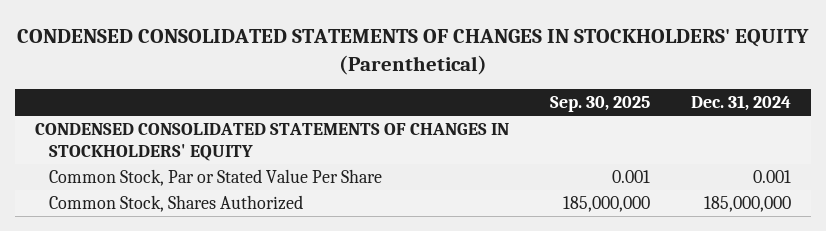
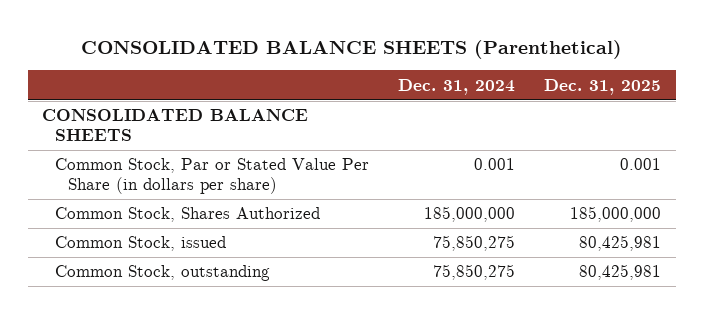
[16,28,809,75] CONDENSED CONSOLIDATED STATEMENTS OF CHANGES IN STOCKHOLDERS' EQUITY (Parenthetical) -> [80,39,622,59] CONSOLIDATED BALANCE SHEETS (Parenthetical)
[549,96,650,113] Sep. 30, 2025 -> none
none -> [544,78,662,95] Dec. 31, 2025
[35,123,510,162] CONDENSED CONSOLIDATED STATEMENTS OF CHANGES IN STOCKHOLDERS' EQUITY -> none
none -> [42,109,309,142] CONSOLIDATED BALANCE SHEETS
[49,169,383,187] Common Stock, Par or Stated Value Per Share -> [55,158,370,195] Common Stock, Par or Stated Value Per Share (in dollars per share)
none -> [55,236,227,252] Common Stock, issued
none -> [55,265,271,282] Common Stock, outstanding

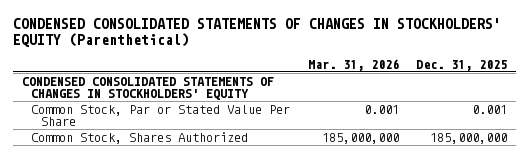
[80,39,622,59] CONSOLIDATED BALANCE SHEETS (Parenthetical) -> [12,18,501,48] CONDENSED CONSOLIDATED STATEMENTS OF CHANGES IN STOCKHOLDERS' EQUITY (Parenthetical)
[398,78,516,95] Dec. 31, 2024 -> none
none -> [307,58,399,71] Mar. 31, 2026
[42,109,309,142] CONSOLIDATED BALANCE SHEETS -> none
none -> [21,76,274,100] CONDENSED CONSOLIDATED STATEMENTS OF CHANGES IN STOCKHOLDERS' EQUITY
[55,158,370,195] Common Stock, Par or Stated Value Per Share (in dollars per share) -> [31,104,291,126] Common Stock, Par or Stated Value Per Share
[55,236,227,252] Common Stock, issued -> none
[55,265,271,282] Common Stock, outstanding -> none

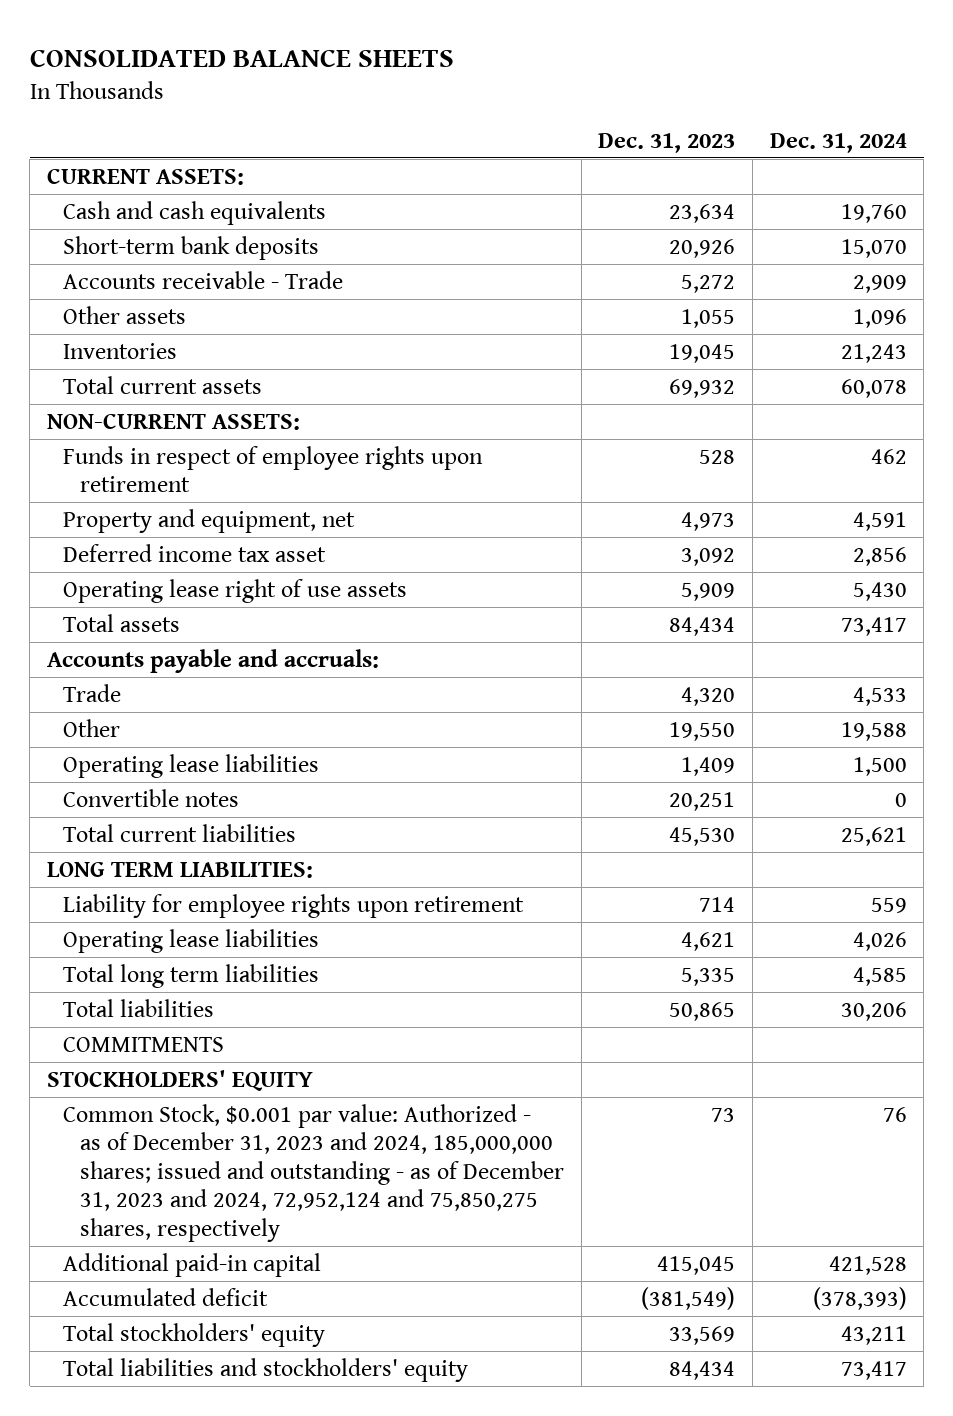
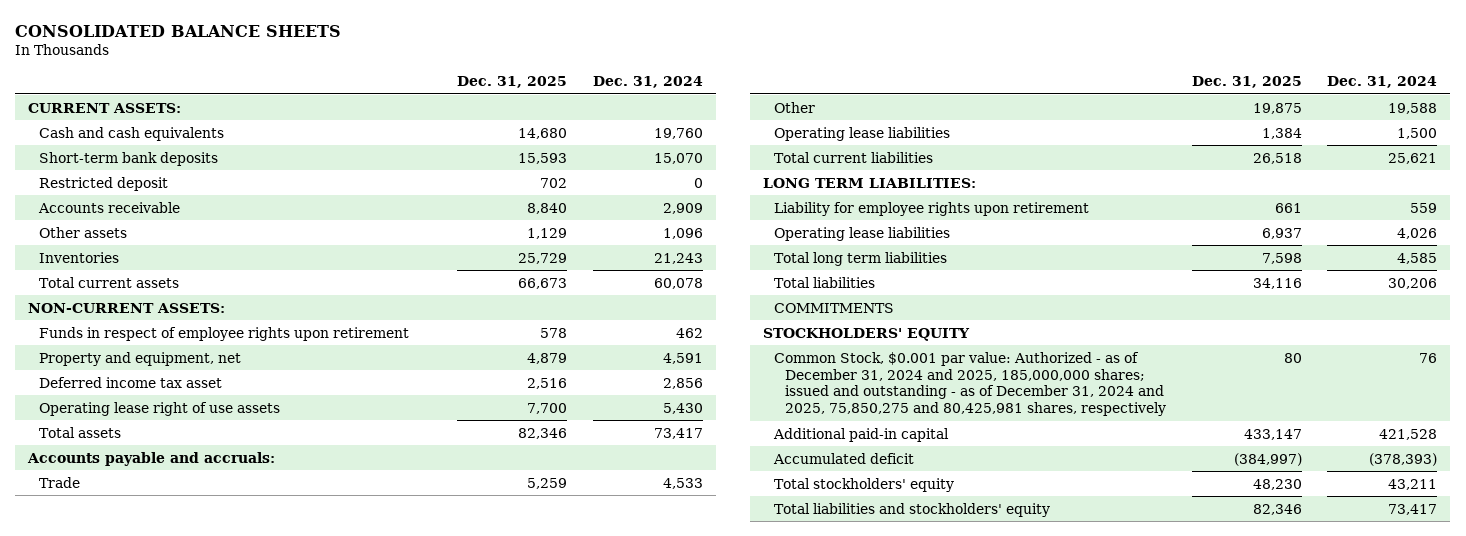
[598,132,736,153] Dec. 31, 2023 -> none
none -> [457,76,568,89] Dec. 31, 2025
none -> [39,176,169,191] Restricted deposit
[63,270,344,289] Accounts receivable - Trade -> [38,201,181,213] Accounts receivable
[63,788,240,807] Convertible notes -> none
[63,1103,565,1242] Common Stock, $0.001 par value: Authorized - as of December 31, 2023 and 2024, 185,000,000 shares; issued and outstanding - as of December 31, 2023 and 2024, 72,952,124 and 75,850,275 shares, respectively -> [773,351,1166,417] Common Stock, $0.001 par value: Authorized - as of December 31, 2024 and 2025, 185,000,000 shares; issued and outstanding - as of December 31, 2024 and 2025, 75,850,275 and 80,425,981 shares, respectively

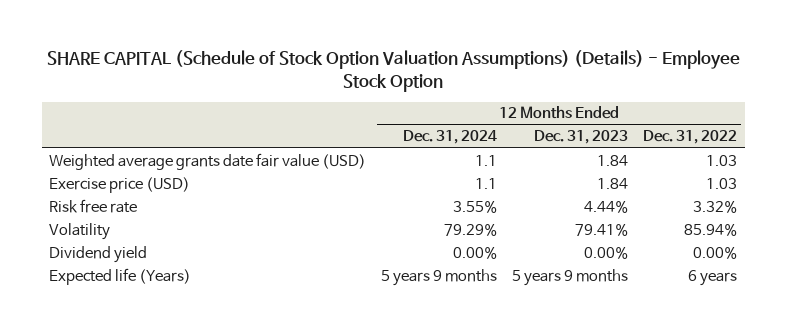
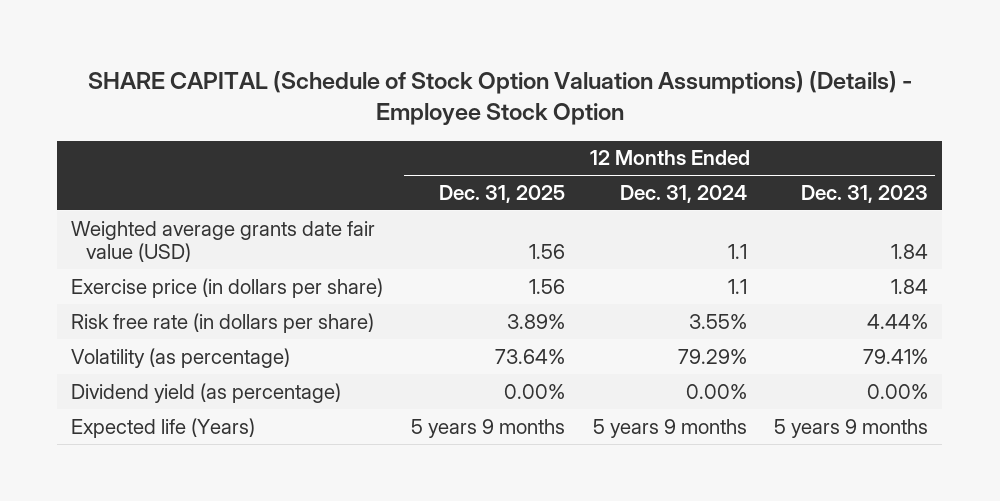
[643,130,738,145] Dec. 31, 2022 -> none
none -> [438,184,565,203] Dec. 31, 2025
[49,176,191,193] Exercise price (USD) -> [71,277,384,298] Exercise price (in dollars per share)
[49,198,138,213] Risk free rate -> [71,312,375,333] Risk free rate (in dollars per share)
[49,222,111,240] Volatility -> [71,347,291,368] Volatility (as percentage)
[49,245,148,263] Dividend yield -> [71,382,342,403] Dividend yield (as percentage)

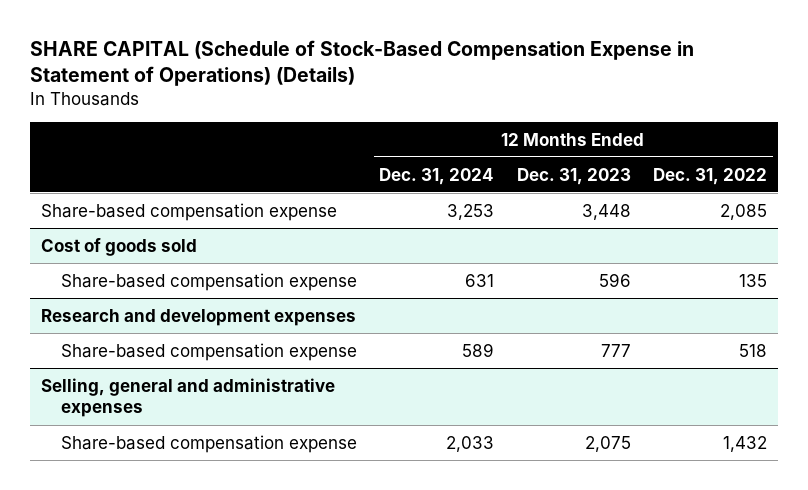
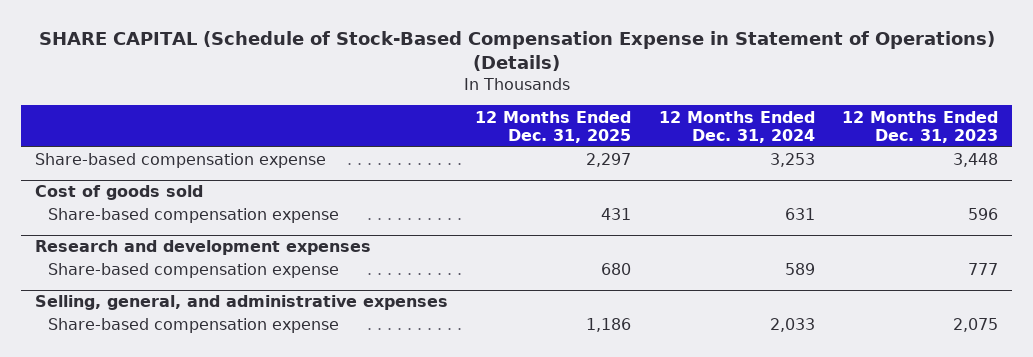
[653,167,768,185] Dec. 31, 2022 -> none
none -> [475,110,632,143] 12 Months Ended Dec. 31, 2025
[41,377,336,418] Selling, general and administrative expenses -> [34,295,448,311] Selling, general, and administrative expenses

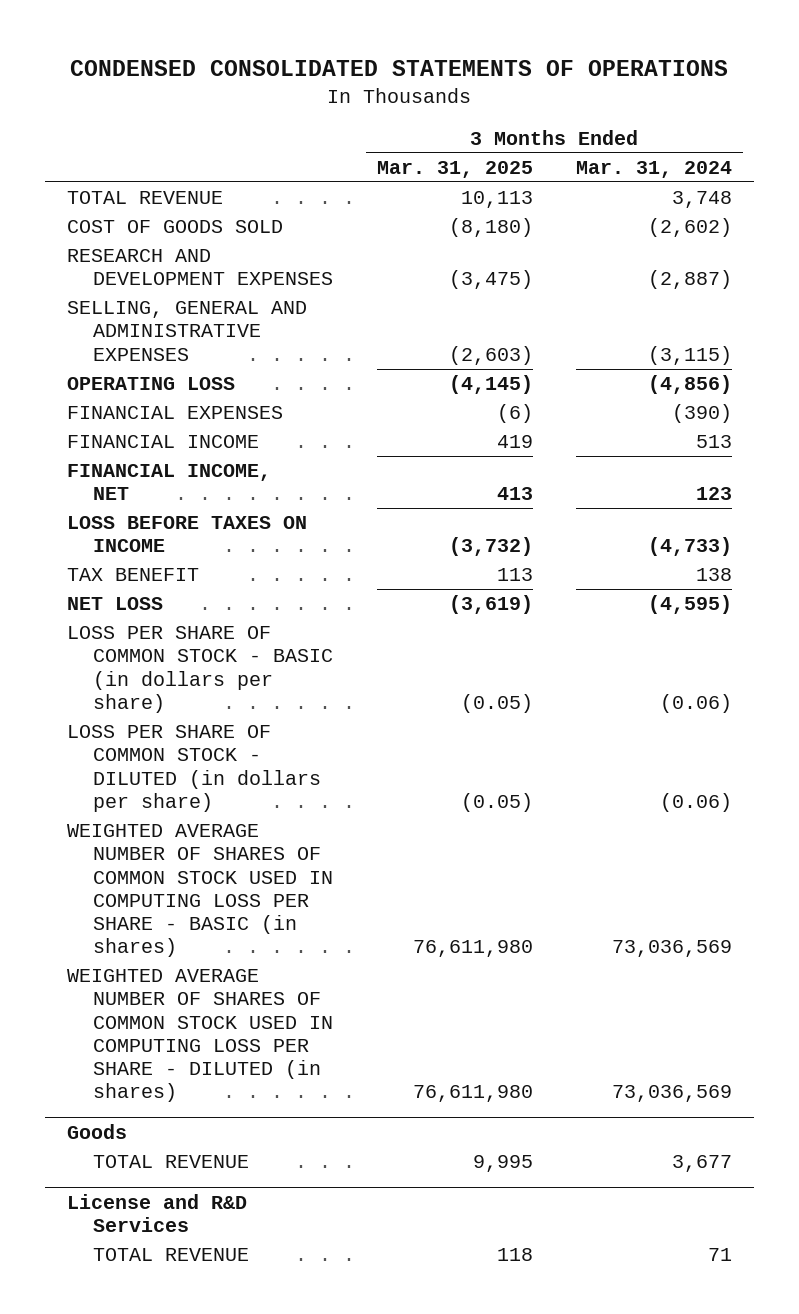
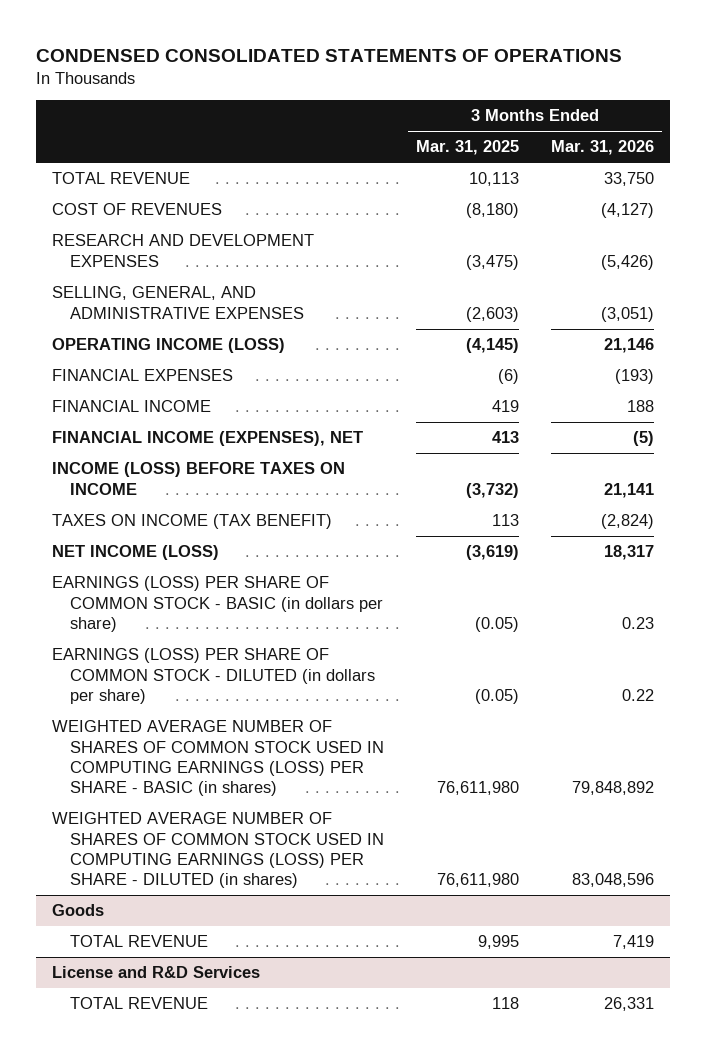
[576,160,733,178] Mar. 31, 2024 -> none
none -> [550,140,654,156] Mar. 31, 2026
[66,220,283,234] COST OF GOODS SOLD -> [52,203,223,216] COST OF REVENUES
[66,301,307,361] SELLING, GENERAL AND ADMINISTRATIVE EXPENSES -> [52,286,305,319] SELLING, GENERAL, AND ADMINISTRATIVE EXPENSES
[66,377,235,391] OPERATING LOSS -> [52,338,286,354] OPERATING INCOME (LOSS)
[66,464,271,501] FINANCIAL INCOME, NET -> [52,431,364,447] FINANCIAL INCOME (EXPENSES), NET
[66,516,307,553] LOSS BEFORE TAXES ON INCOME -> [52,462,346,495] INCOME (LOSS) BEFORE TAXES ON INCOME
[66,568,199,582] TAX BENEFIT -> [52,514,333,530] TAXES ON INCOME (TAX BENEFIT)
[66,597,163,611] NET LOSS -> [52,545,220,561] NET INCOME (LOSS)
[66,626,334,713] LOSS PER SHARE OF COMMON STOCK - BASIC (in dollars per share) -> [52,576,384,632] EARNINGS (LOSS) PER SHARE OF COMMON STOCK - BASIC (in dollars per share)
[66,725,322,812] LOSS PER SHARE OF COMMON STOCK - DILUTED (in dollars per share) -> [52,648,376,704] EARNINGS (LOSS) PER SHARE OF COMMON STOCK - DILUTED (in dollars per share)
[66,824,334,958] WEIGHTED AVERAGE NUMBER OF SHARES OF COMMON STOCK USED IN COMPUTING LOSS PER SHARE - BASIC (in shares) -> [52,720,385,797] WEIGHTED AVERAGE NUMBER OF SHARES OF COMMON STOCK USED IN COMPUTING EARNINGS (LOSS) PER SHARE - BASIC (in shares)
[66,969,334,1103] WEIGHTED AVERAGE NUMBER OF SHARES OF COMMON STOCK USED IN COMPUTING LOSS PER SHARE - DILUTED (in shares) -> [52,812,385,889] WEIGHTED AVERAGE NUMBER OF SHARES OF COMMON STOCK USED IN COMPUTING EARNINGS (LOSS) PER SHARE - DILUTED (in shares)

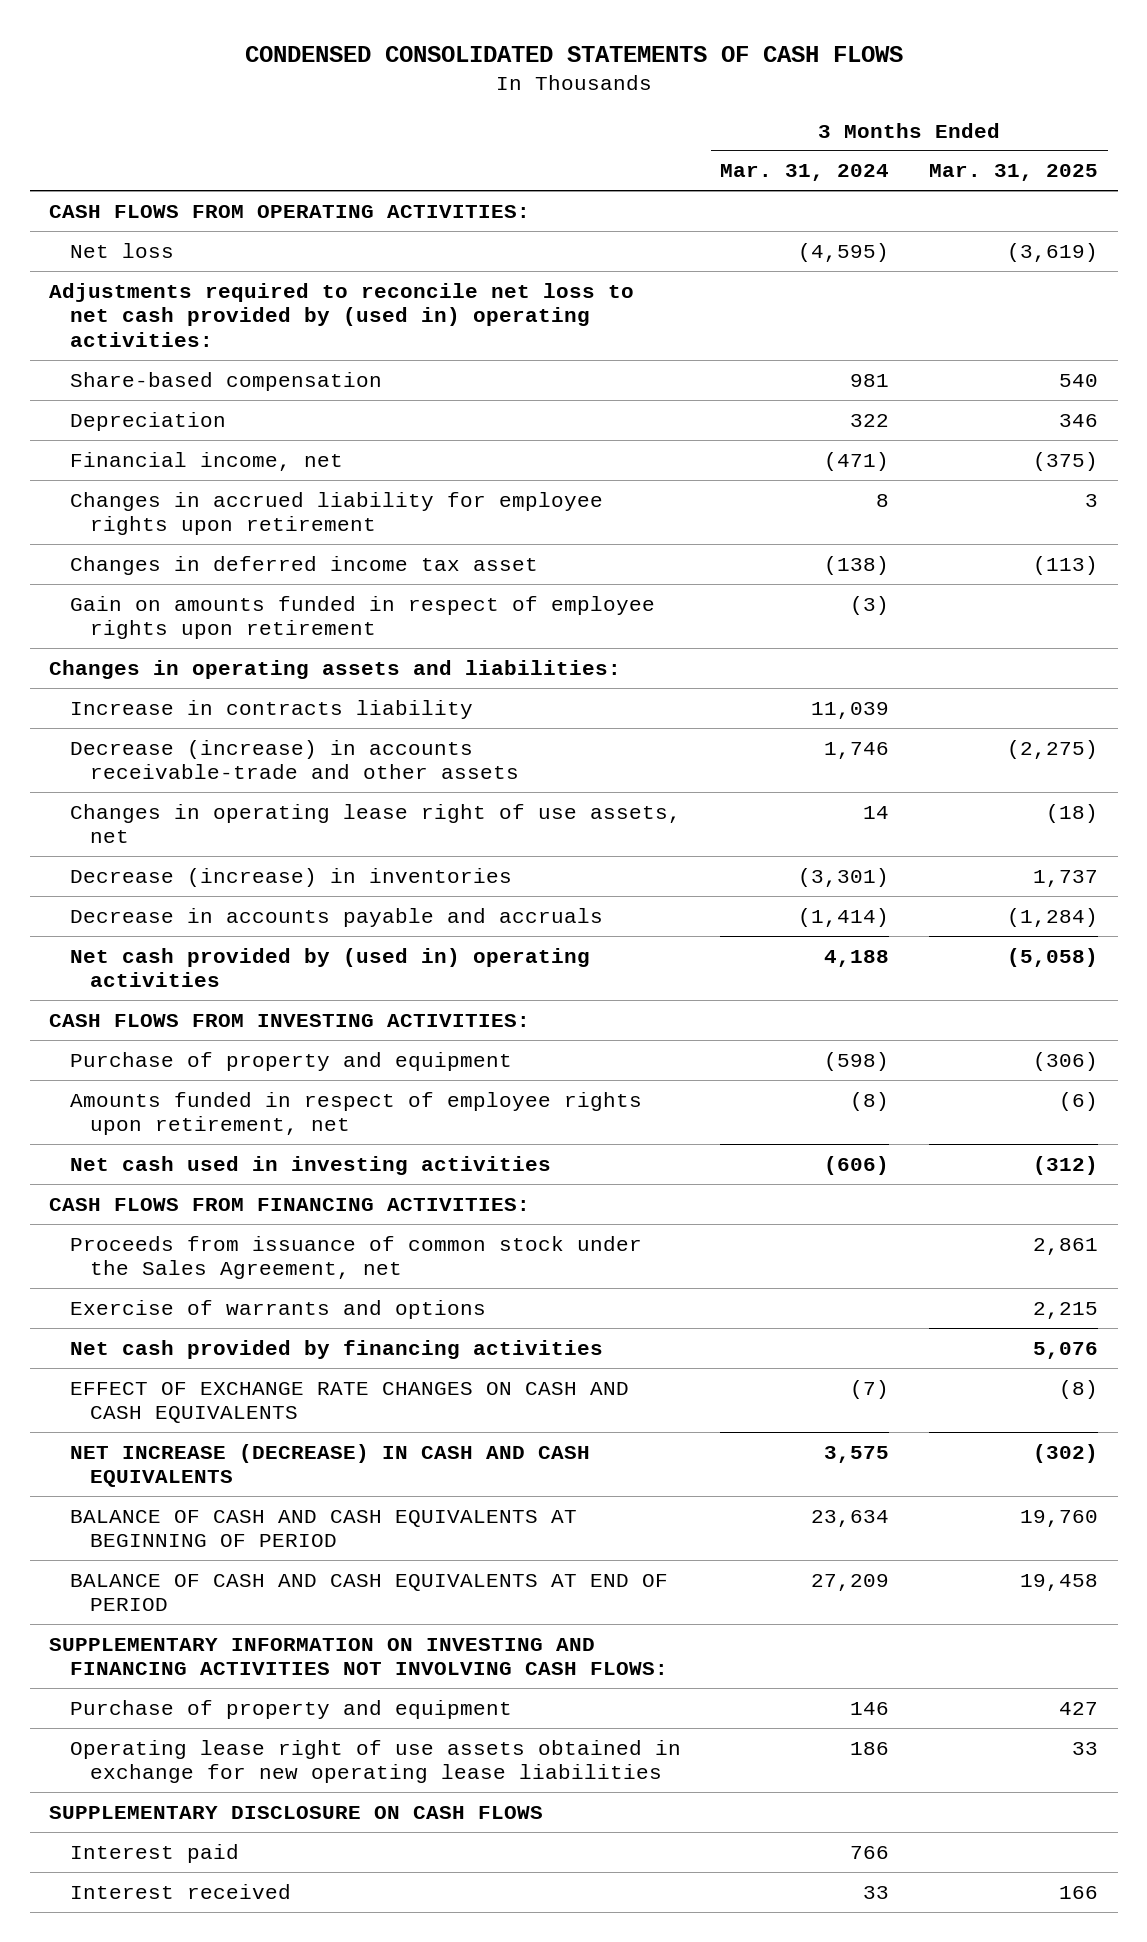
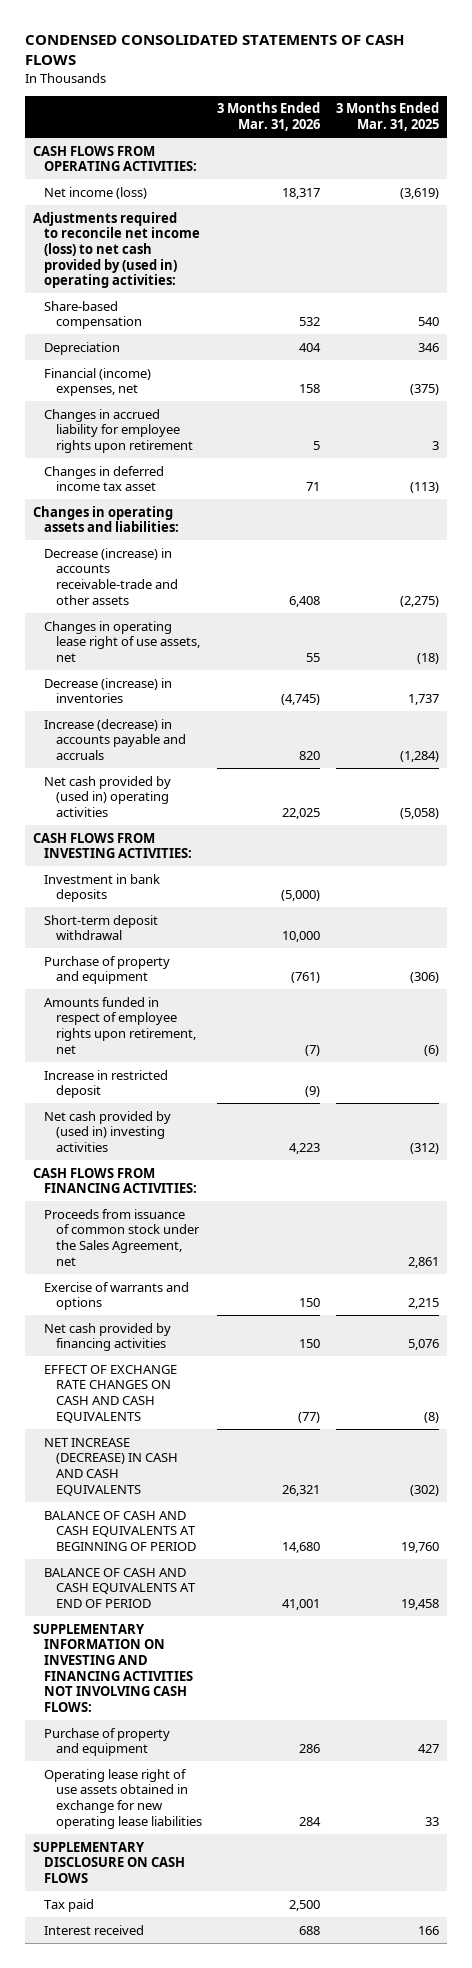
[720,164,890,182] Mar. 31, 2024 -> none
none -> [217,102,321,131] 3 Months Ended Mar. 31, 2026
[69,242,174,258] Net loss -> [44,186,148,199] Net income (loss)
[49,282,635,347] Adjustments required to reconcile net loss to net cash provided by (used in) operating activities: -> [32,211,201,289] Adjustments required to reconcile net income (loss) to net cash provided by (used in) operating activities:
[69,451,343,471] Financial income, net -> [44,367,152,397] Financial (income) expenses, net
[69,595,655,640] Gain on amounts funded in respect of employee rights upon retirement -> none
[69,699,473,719] Increase in contracts liability -> none
[69,907,603,927] Decrease in accounts payable and accruals -> [44,718,186,760] Increase (decrease) in accounts payable and accruals
none -> [44,873,161,903] Investment in bank deposits
none -> [44,914,159,941] Short-term deposit withdrawal
none -> [44,1069,169,1099] Increase in restricted deposit
[69,1155,551,1175] Net cash used in investing activities -> [44,1110,172,1152] Net cash provided by (used in) investing activities
[69,1843,239,1863] Interest paid -> none
none -> [44,1898,95,1912] Tax paid

